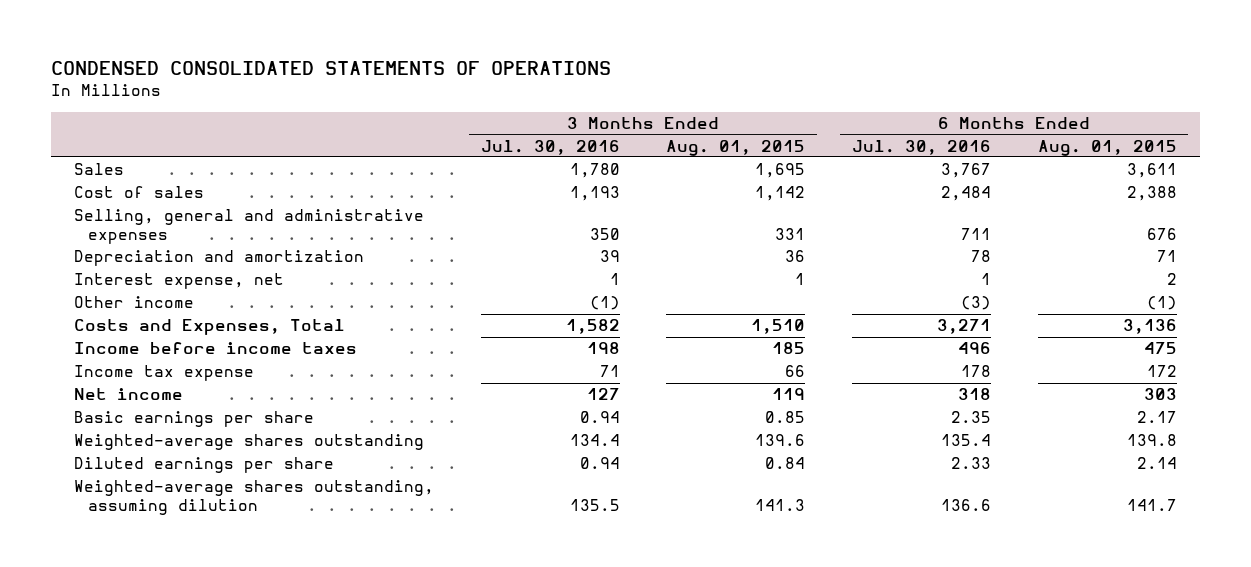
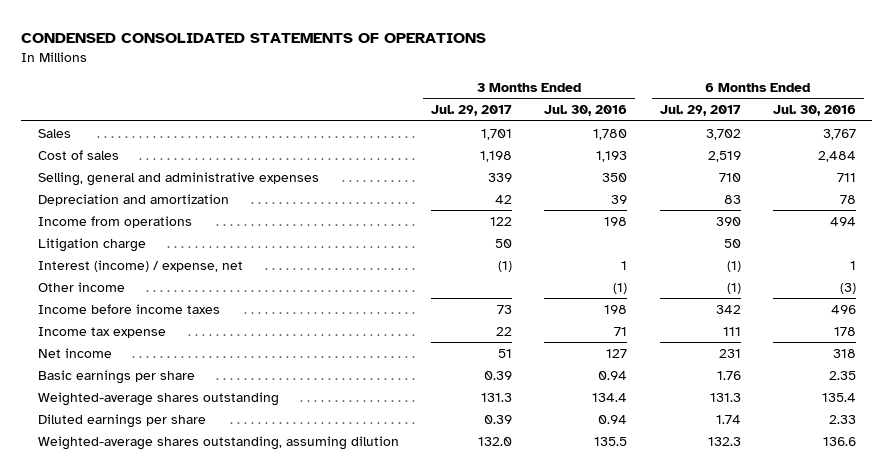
[666,139,806,156] Aug. 01, 2015 -> none
[1037,139,1177,156] Aug. 01, 2015 -> none
none -> [430,105,512,117] Jul. 29, 2017
none -> [659,105,741,117] Jul. 29, 2017
none -> [37,215,192,228] Income from operations
none -> [37,237,146,252] Litigation charge
[74,273,285,290] Interest expense, net -> [37,259,243,272] Interest (income) / expense, net
[74,319,346,336] Costs and Expenses, Total -> none

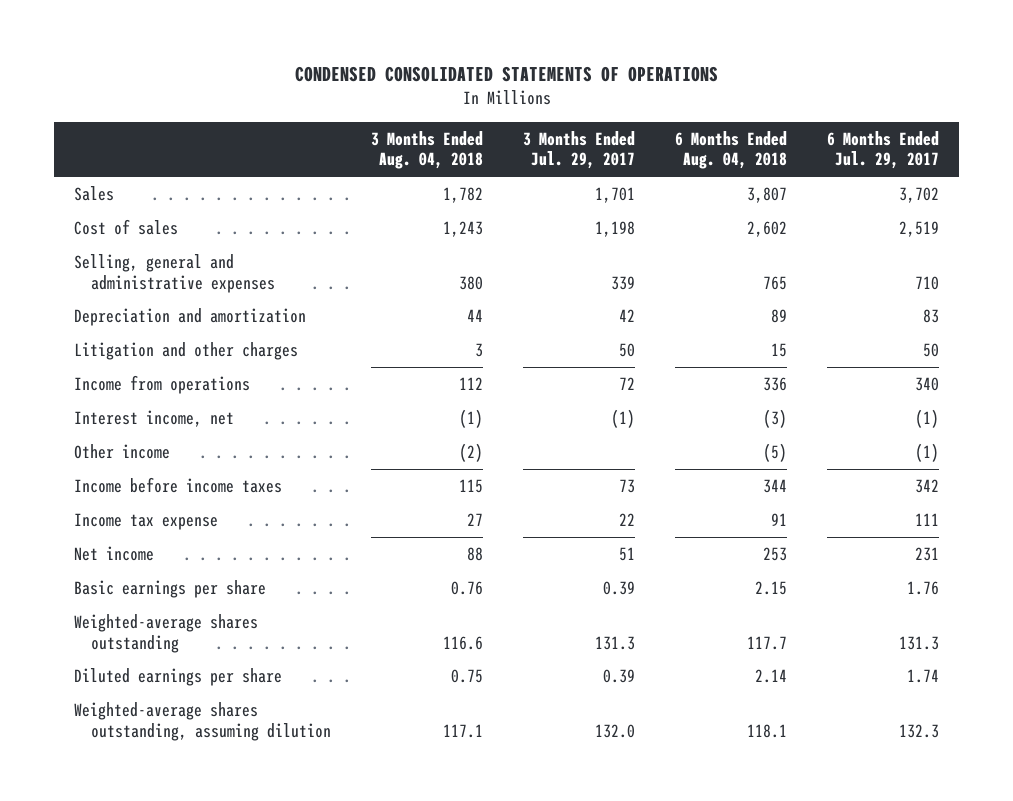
[544,105,628,117] Jul. 30, 2016 -> none
[773,105,857,117] Jul. 30, 2016 -> none
none -> [370,130,483,170] 3 Months Ended Aug. 04, 2018
none -> [674,130,787,170] 6 Months Ended Aug. 04, 2018
[37,237,146,252] Litigation charge -> none
none -> [74,341,299,360] Litigation and other charges
[489,216,512,226] 122 -> [618,376,635,390] 72
[715,216,741,226] 390 -> [914,376,939,391] 340
[37,259,243,272] Interest (income) / expense, net -> [74,409,235,427] Interest income, net

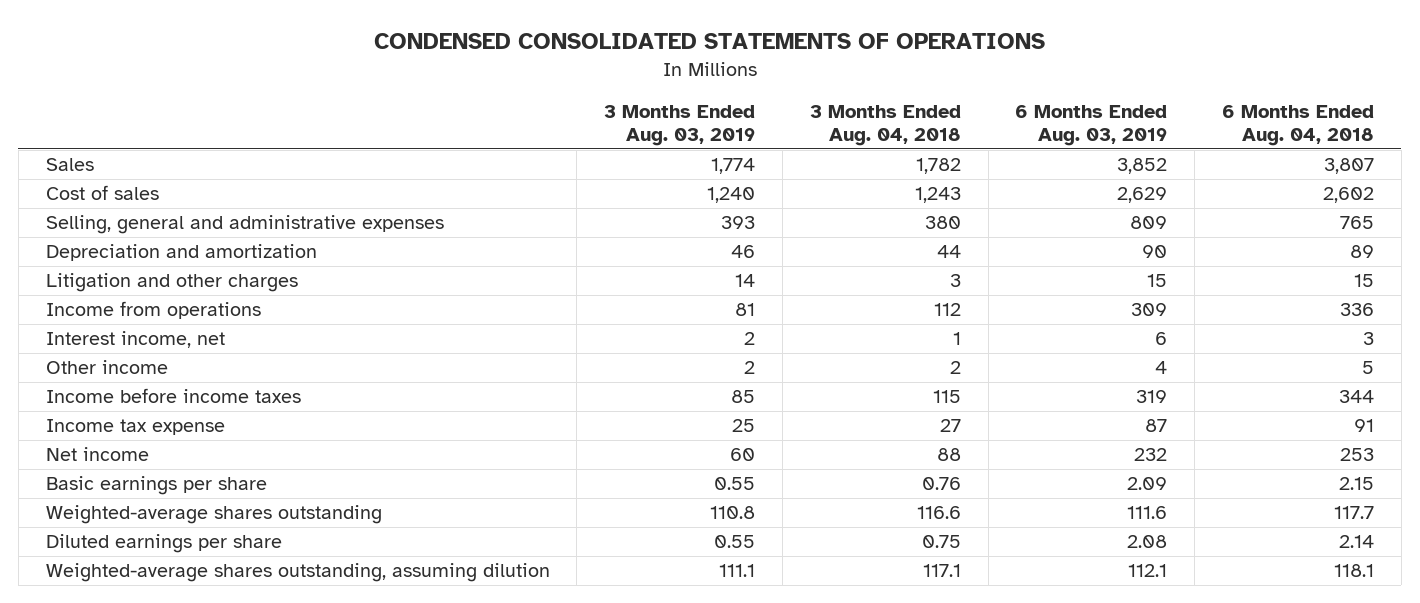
[522,130,635,170] 3 Months Ended Jul. 29, 2017 -> none
[826,130,939,170] 6 Months Ended Jul. 29, 2017 -> none
none -> [604,104,756,146] 3 Months Ended Aug. 03, 2019
none -> [1015,104,1168,146] 6 Months Ended Aug. 03, 2019
[458,408,483,428] (1) -> [952,332,961,346] 1
[762,408,787,428] (3) -> [1362,332,1374,346] 3
[458,442,483,462] (2) -> [949,361,961,375] 2
[762,442,787,462] (5) -> [1361,361,1374,375] 5

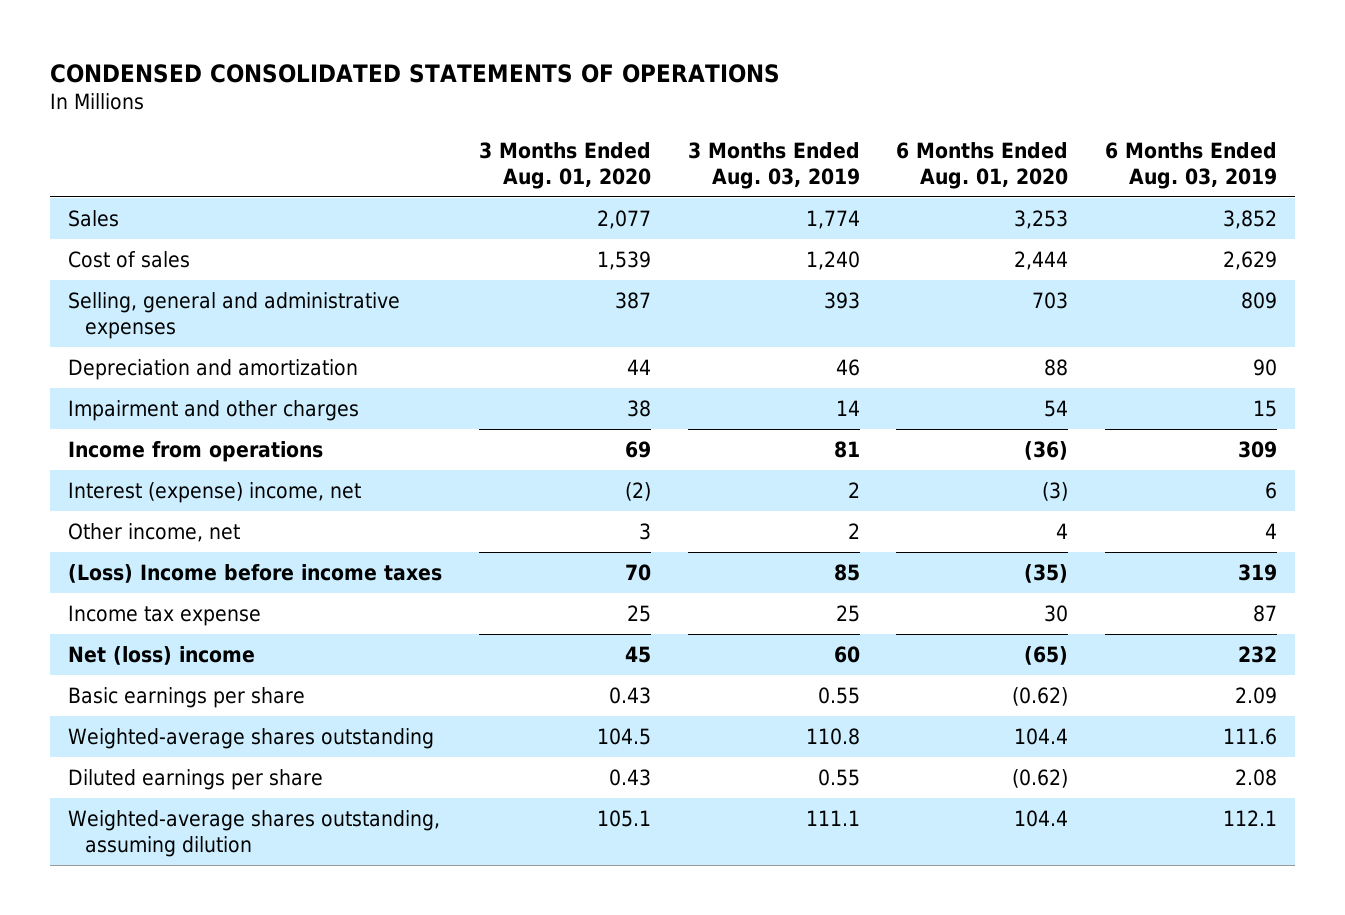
[809,104,961,146] 3 Months Ended Aug. 04, 2018 -> none
[1221,104,1374,146] 6 Months Ended Aug. 04, 2018 -> none
none -> [478,141,651,189] 3 Months Ended Aug. 01, 2020
none -> [896,141,1069,189] 6 Months Ended Aug. 01, 2020
[45,273,298,293] Litigation and other charges -> [68,399,360,421] Impairment and other charges
[45,331,225,349] Interest income, net -> [68,481,362,503] Interest (expense) income, net
[45,360,168,375] Other income -> [68,522,241,542] Other income, net
[45,388,301,404] Income before income taxes -> [68,563,443,583] (Loss) Income before income taxes
[45,447,149,462] Net income -> [68,645,256,665] Net (loss) income

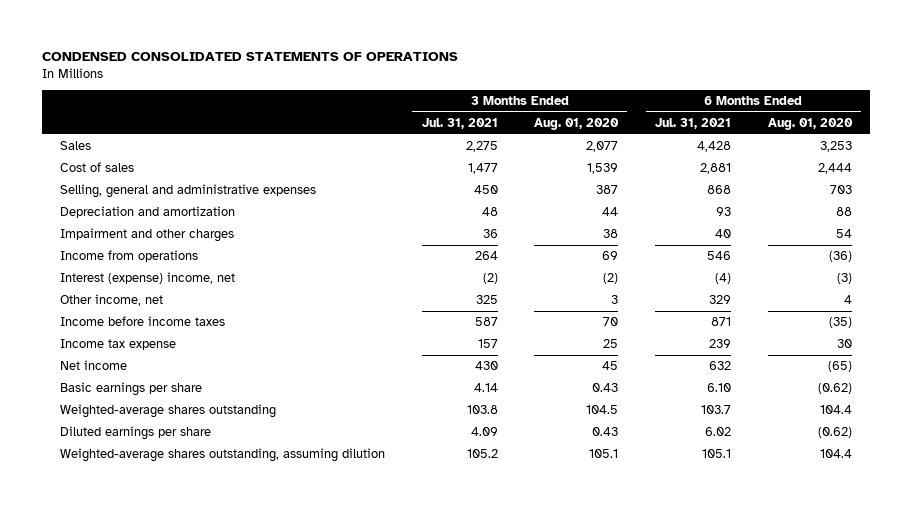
[687,141,860,189] 3 Months Ended Aug. 03, 2019 -> none
[1104,141,1277,189] 6 Months Ended Aug. 03, 2019 -> none
none -> [421,117,498,129] Jul. 31, 2021
none -> [655,117,732,129] Jul. 31, 2021
[68,563,443,583] (Loss) Income before income taxes -> [59,316,225,327] Income before income taxes
[68,645,256,665] Net (loss) income -> [59,360,127,371] Net income

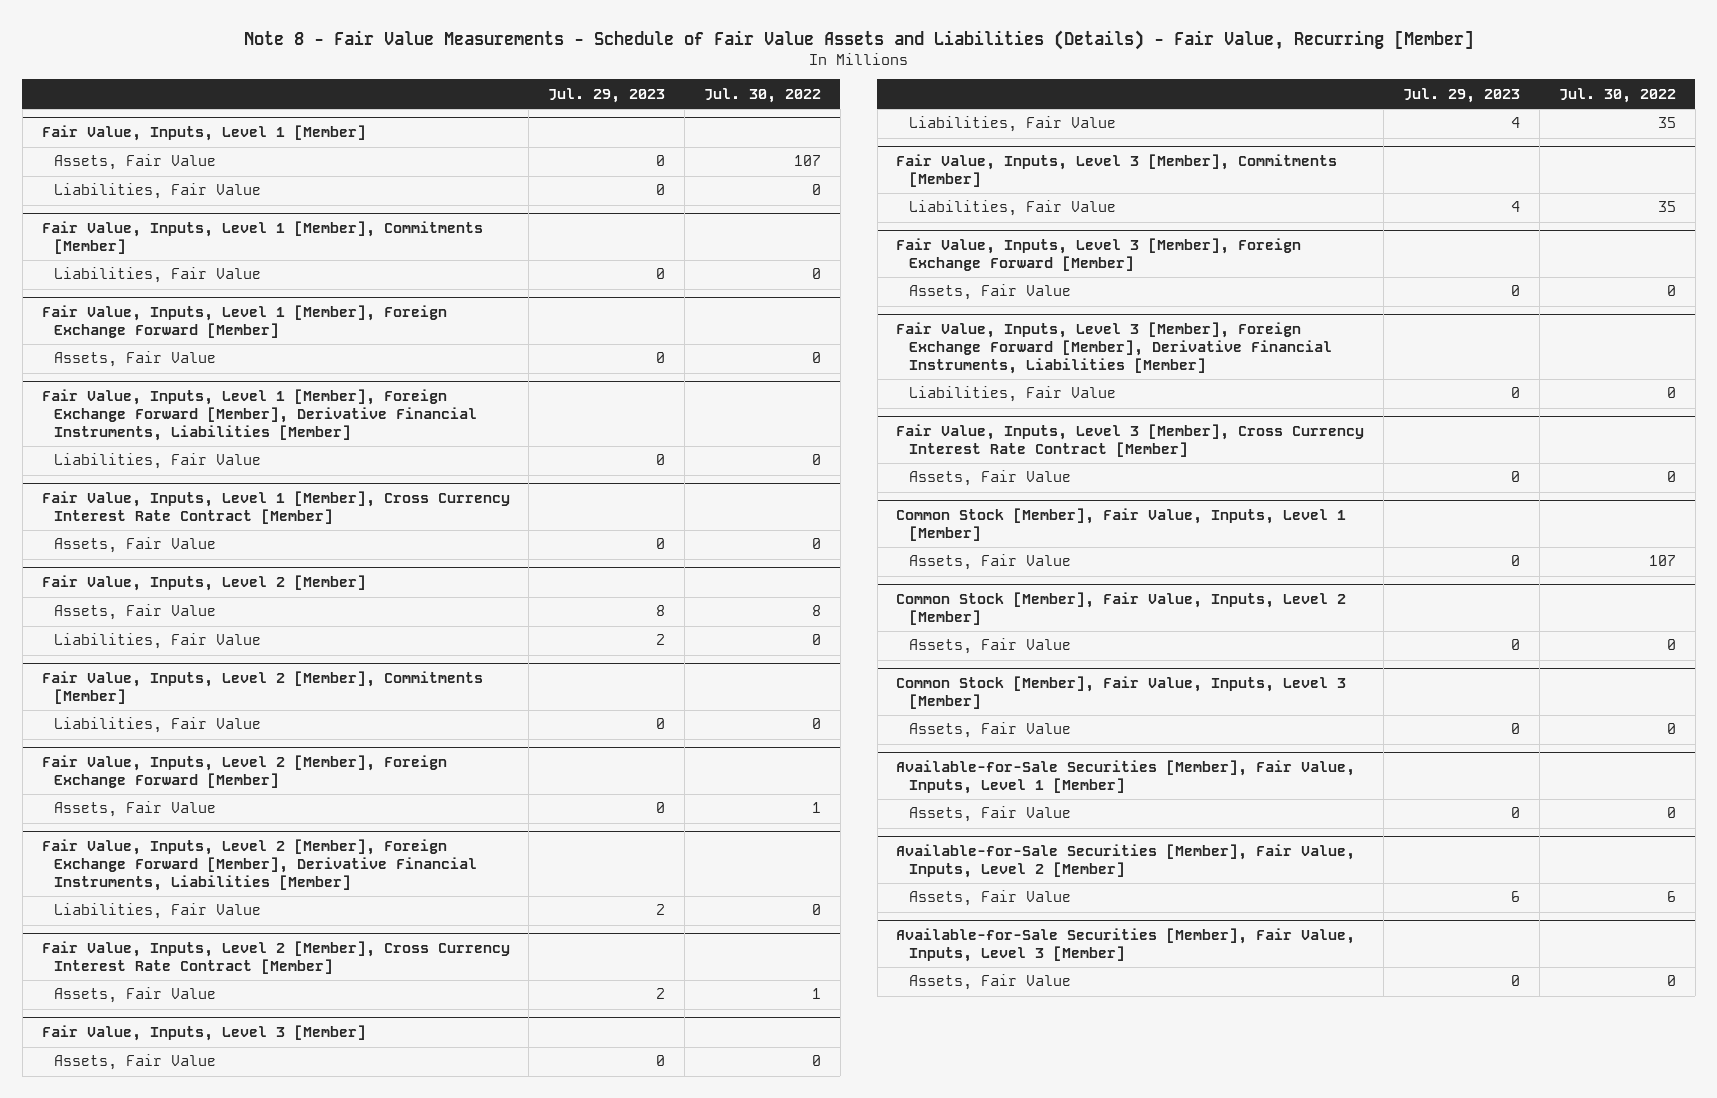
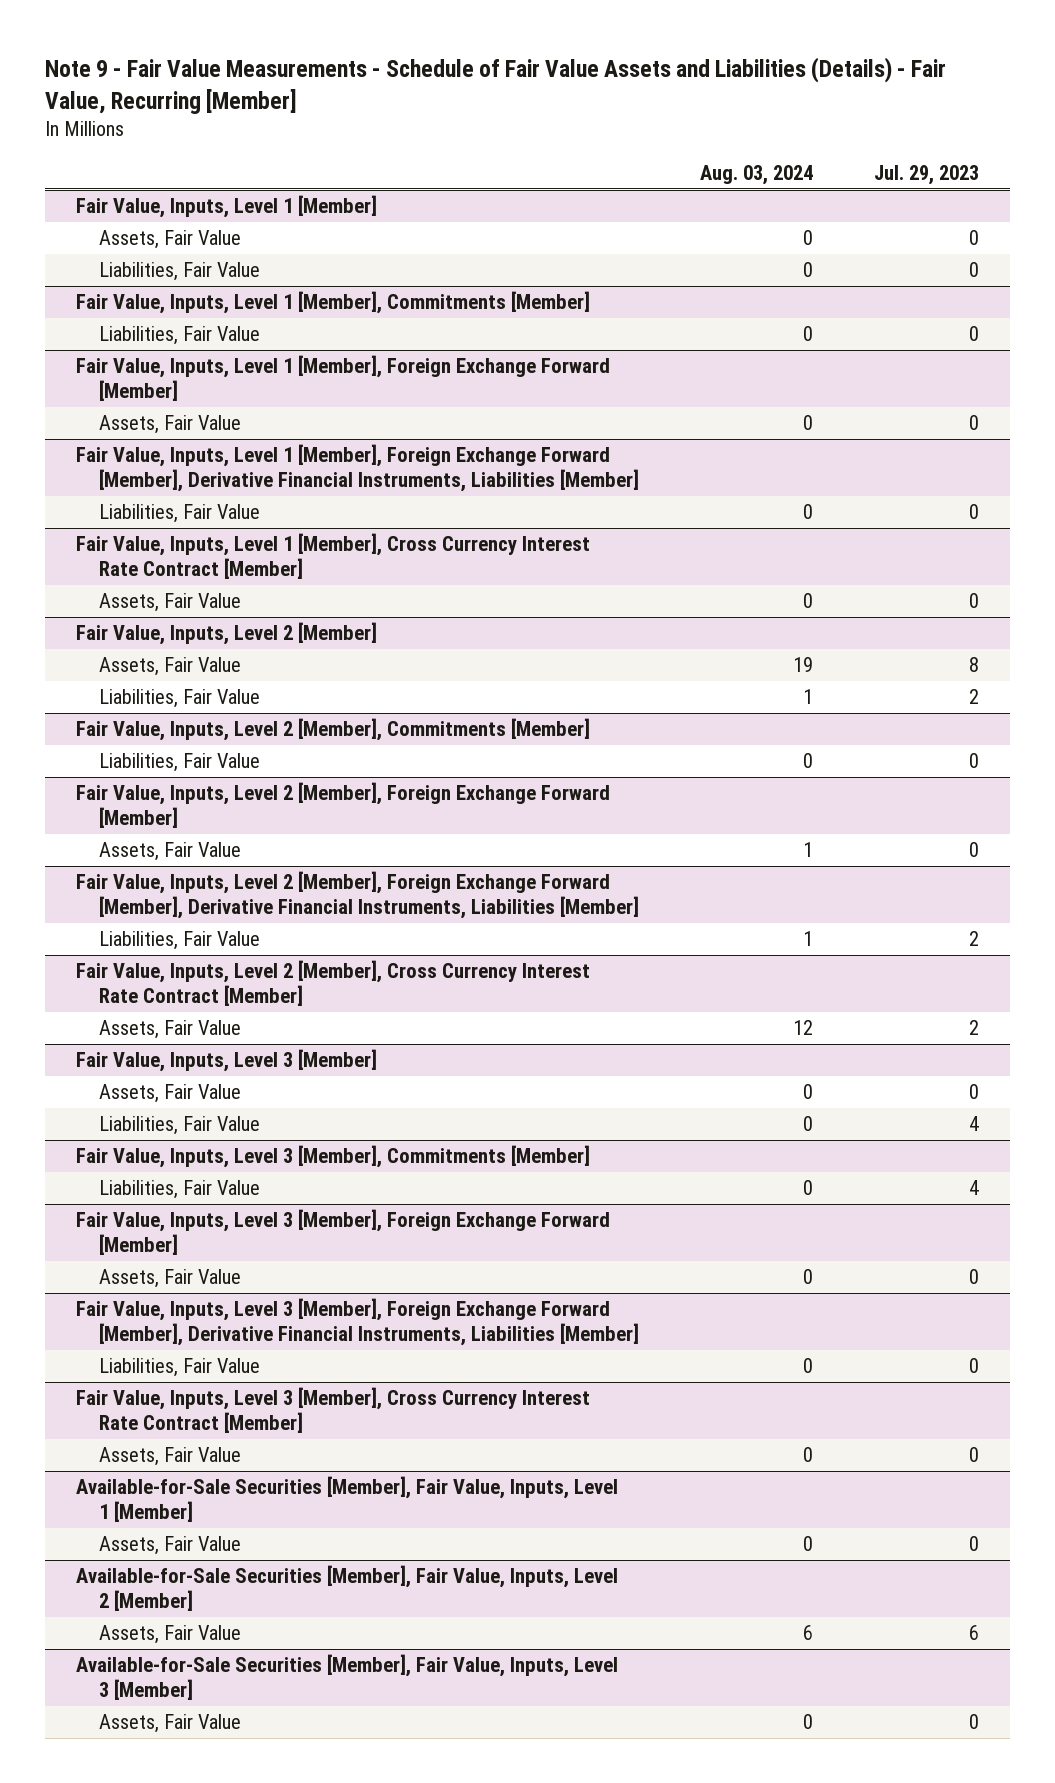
[243,29,1474,50] Note 8 - Fair Value Measurements - Schedule of Fair Value Assets and Liabilities (Details) - Fair Value, Recurring [Member] -> [45,56,947,114] Note 9 - Fair Value Measurements - Schedule of Fair Value Assets and Liabilities (Details) - Fair Value, Recurring [Member]
[704,87,822,103] Jul. 30, 2022 -> none
none -> [700,165,814,186] Aug. 03, 2024
[896,508,1347,542] Common Stock [Member], Fair Value, Inputs, Level 1 [Member] -> none
[909,554,1072,571] Assets, Fair Value -> none
[896,592,1347,626] Common Stock [Member], Fair Value, Inputs, Level 2 [Member] -> none
[909,638,1072,655] Assets, Fair Value -> none
[896,676,1347,710] Common Stock [Member], Fair Value, Inputs, Level 3 [Member] -> none
[909,722,1072,739] Assets, Fair Value -> none

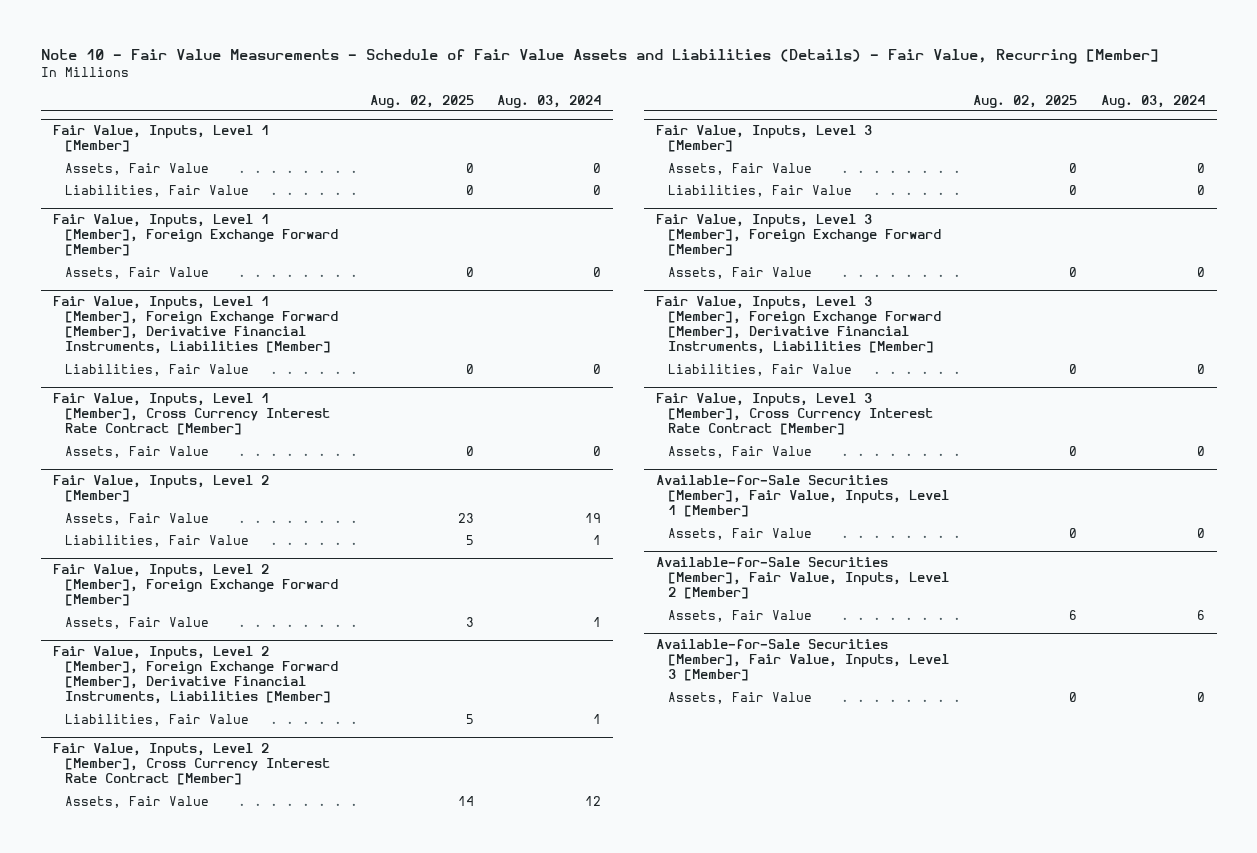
[45,56,947,114] Note 9 - Fair Value Measurements - Schedule of Fair Value Assets and Liabilities (Details) - Fair Value, Recurring [Member] -> [40,48,1159,64] Note 10 - Fair Value Measurements - Schedule of Fair Value Assets and Liabilities (Details) - Fair Value, Recurring [Member]
[874,165,980,186] Jul. 29, 2023 -> none
none -> [369,94,474,108] Aug. 02, 2025
[75,291,590,315] Fair Value, Inputs, Level 1 [Member], Commitments [Member] -> none
[99,326,261,346] Liabilities, Fair Value -> none
[75,718,590,742] Fair Value, Inputs, Level 2 [Member], Commitments [Member] -> none
[99,753,261,773] Liabilities, Fair Value -> none
[75,1145,590,1169] Fair Value, Inputs, Level 3 [Member], Commitments [Member] -> none
[99,1180,261,1200] Liabilities, Fair Value -> none

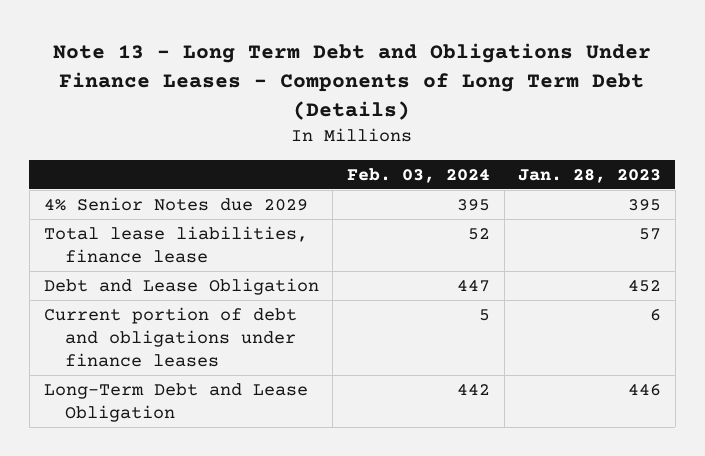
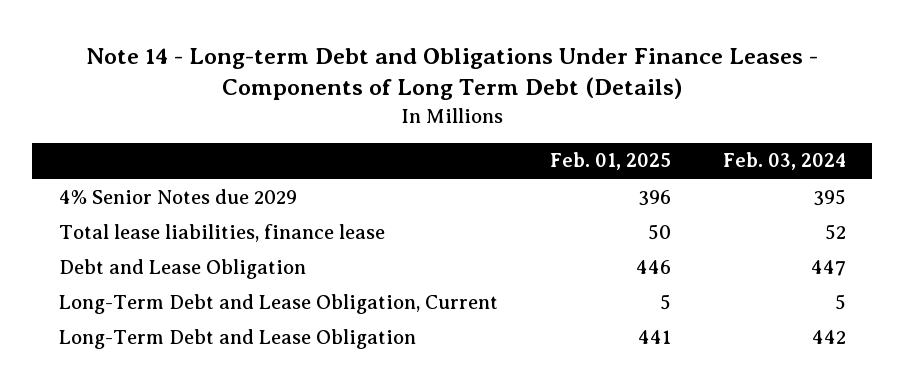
[53,43,652,121] Note 13 - Long Term Debt and Obligations Under Finance Leases - Components of Long Term Debt (Details) -> [86,47,819,101] Note 14 - Long-term Debt and Obligations Under Finance Leases - Components of Long Term Debt (Details)
[518,168,662,183] Jan. 28, 2023 -> none
none -> [549,152,671,171] Feb. 01, 2025
[43,306,297,368] Current portion of debt and obligations under finance leases -> [58,293,498,314] Long-Term Debt and Lease Obligation, Current

